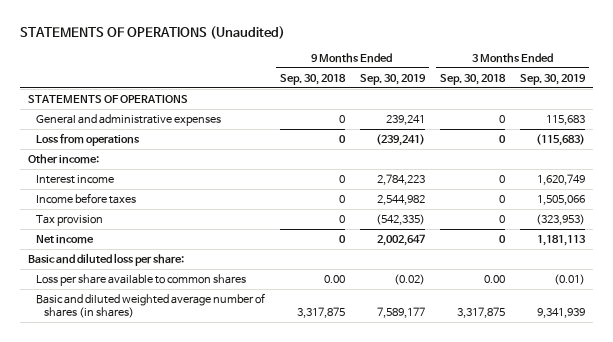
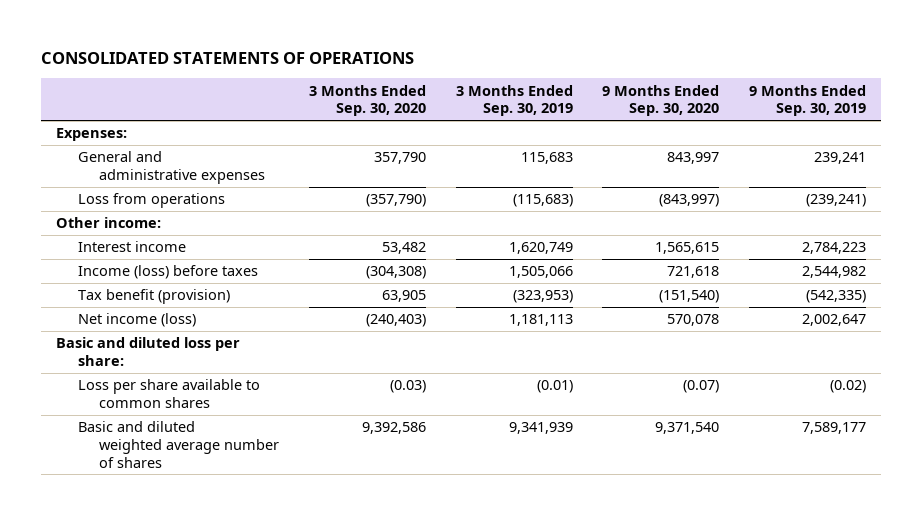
[20,26,286,40] STATEMENTS OF OPERATIONS (Unaudited) -> [41,51,415,64] CONSOLIDATED STATEMENTS OF OPERATIONS
[279,73,346,85] Sep. 30, 2018 -> none
[440,73,507,85] Sep. 30, 2018 -> none
none -> [309,84,427,117] 3 Months Ended Sep. 30, 2020
none -> [602,84,720,117] 9 Months Ended Sep. 30, 2020
[27,94,188,103] STATEMENTS OF OPERATIONS -> none
none -> [55,128,127,142] Expenses:
[35,192,136,204] Income before taxes -> [77,265,258,280] Income (loss) before taxes
[35,214,103,226] Tax provision -> [77,289,230,305] Tax benefit (provision)
[35,234,94,244] Net income -> [77,313,196,328] Net income (loss)
[35,292,265,318] Basic and diluted weighted average number of shares (in shares) -> [77,421,280,468] Basic and diluted weighted average number of shares

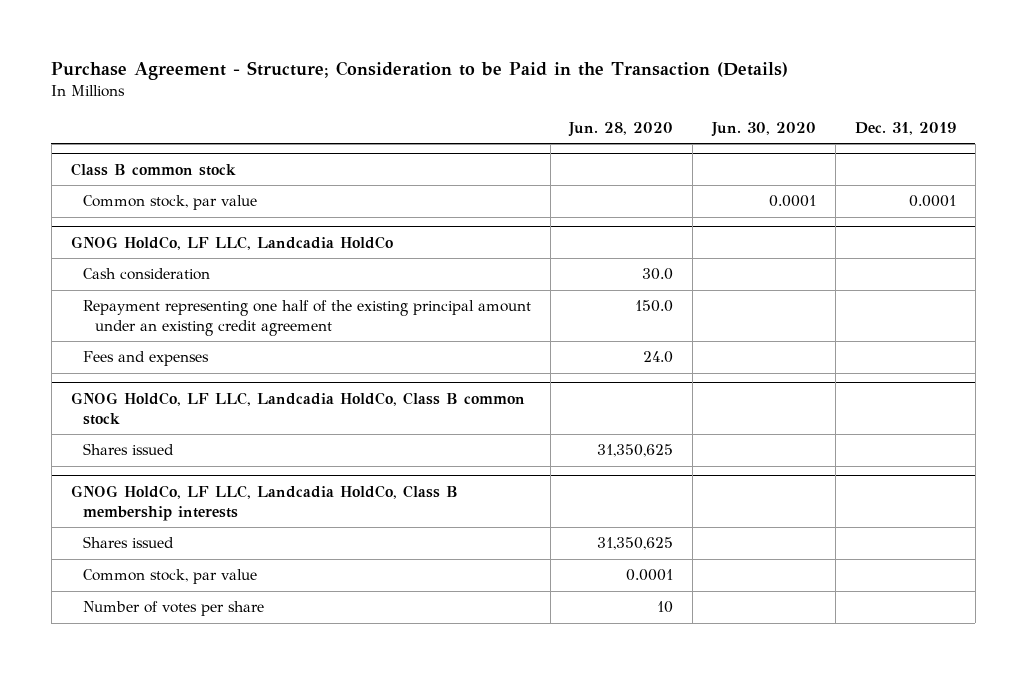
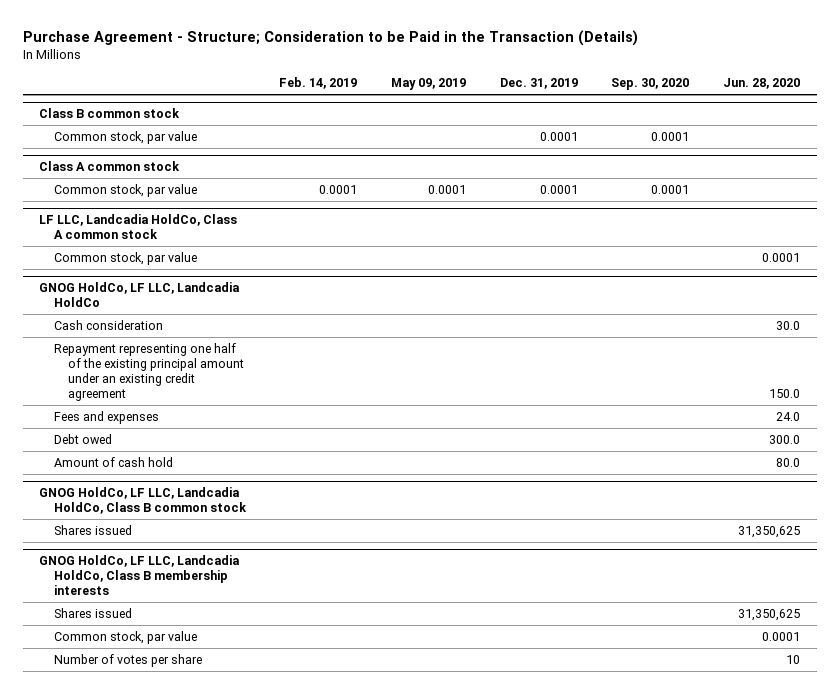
[711,121,817,137] Jun. 30, 2020 -> none
none -> [279,77,358,90] Feb. 14, 2019
none -> [390,78,466,91] May 09, 2019
none -> [611,78,690,91] Sep. 30, 2020
none -> [39,161,181,172] Class A common stock
none -> [53,183,197,197] Common stock, par value
none -> [39,214,238,240] LF LLC, Landcadia HoldCo, Class A common stock
none -> [53,251,197,265] Common stock, par value
none -> [53,433,112,444] Debt owed
none -> [53,456,173,467] Amount of cash hold

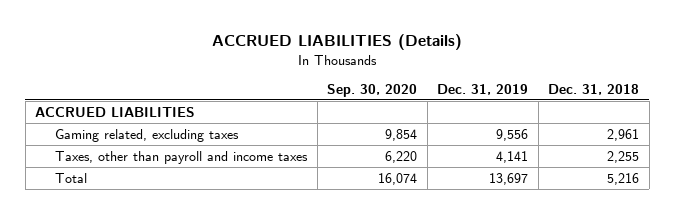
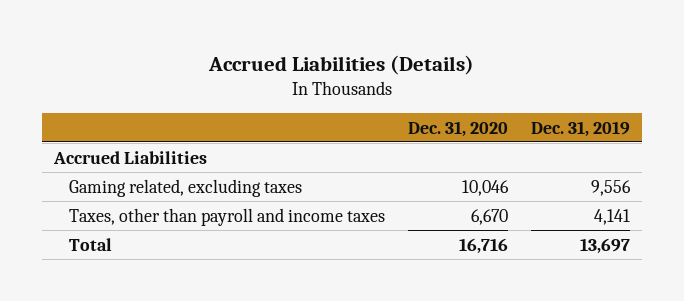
[212,34,463,51] ACCRUED LIABILITIES (Details) -> [208,54,475,75] Accrued Liabilities (Details)
[327,83,418,97] Sep. 30, 2020 -> none
[548,83,640,95] Dec. 31, 2018 -> none
none -> [408,120,509,137] Dec. 31, 2020
[35,106,196,117] ACCRUED LIABILITIES -> [52,150,207,164] Accrued Liabilities

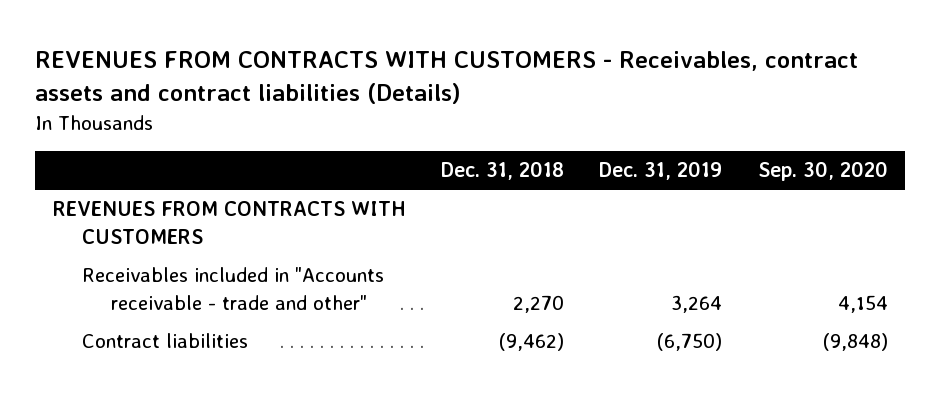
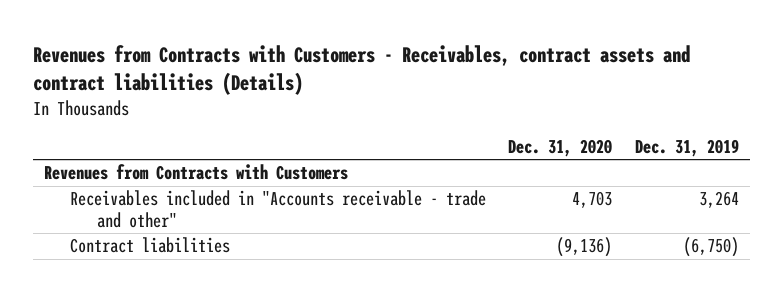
[35,51,859,104] REVENUES FROM CONTRACTS WITH CUSTOMERS - Receivables, contract assets and contract liabilities (Details) -> [32,44,690,96] Revenues from Contracts with Customers - Receivables, contract assets and contract liabilities (Details)
[441,161,565,181] Dec. 31, 2018 -> none
[757,161,888,182] Sep. 30, 2020 -> none
none -> [508,138,613,157] Dec. 31, 2020
[52,201,406,244] REVENUES FROM CONTRACTS WITH CUSTOMERS -> [43,164,348,181] Revenues from Contracts with Customers

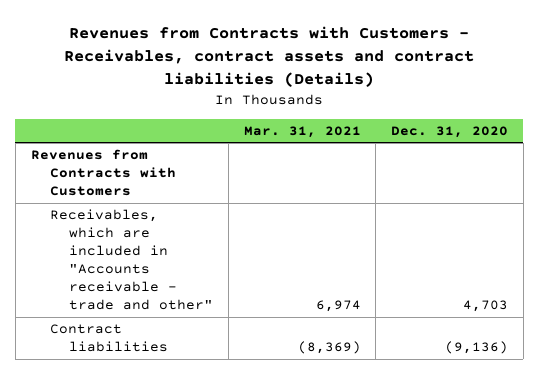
[634,138,739,157] Dec. 31, 2019 -> none
none -> [243,125,361,138] Mar. 31, 2021
[70,190,487,228] Receivables included in "Accounts receivable - trade and other" -> [49,209,214,311] Receivables, which are included in "Accounts receivable - trade and other"

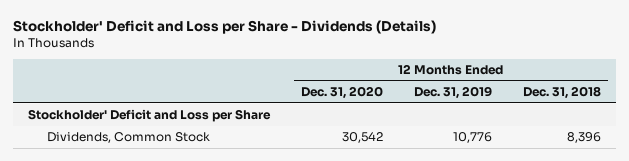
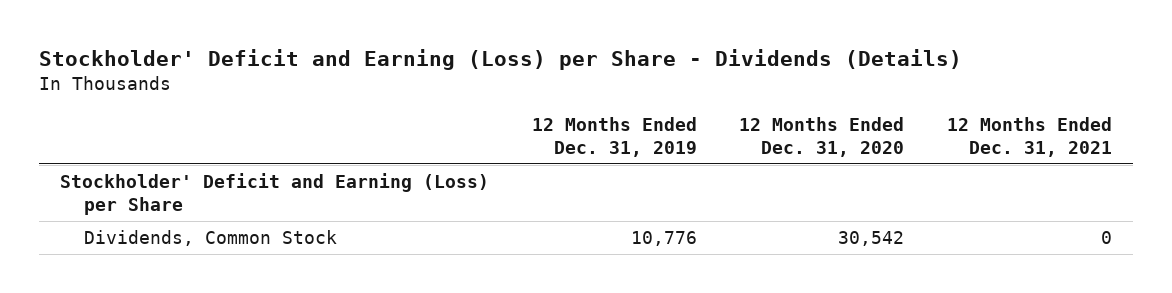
[13,20,437,35] Stockholder' Deficit and Loss per Share - Dividends (Details) -> [38,49,962,71] Stockholder' Deficit and Earning (Loss) per Share - Dividends (Details)
[522,86,601,100] Dec. 31, 2018 -> none
none -> [947,116,1113,157] 12 Months Ended Dec. 31, 2021
[28,109,272,123] Stockholder' Deficit and Loss per Share -> [60,172,490,215] Stockholder' Deficit and Earning (Loss) per Share

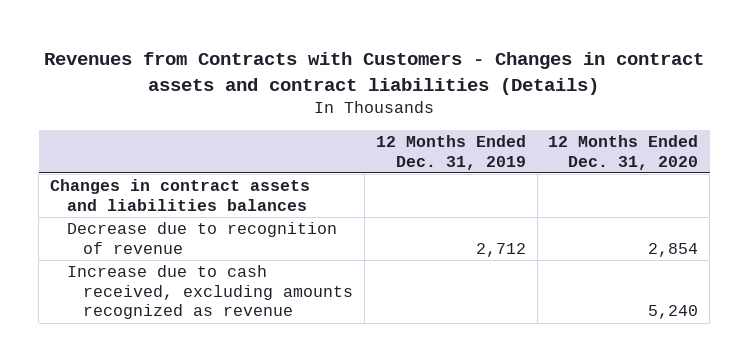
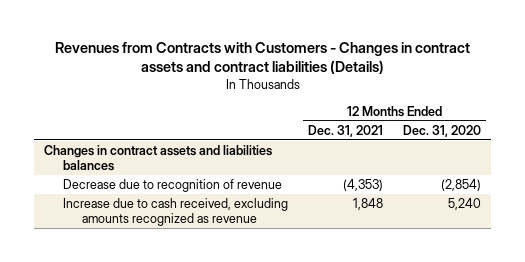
[375,135,526,170] 12 Months Ended Dec. 31, 2019 -> none
none -> [308,124,384,137] Dec. 31, 2021
[648,242,699,257] 2,854 -> [441,179,482,192] (2,854)

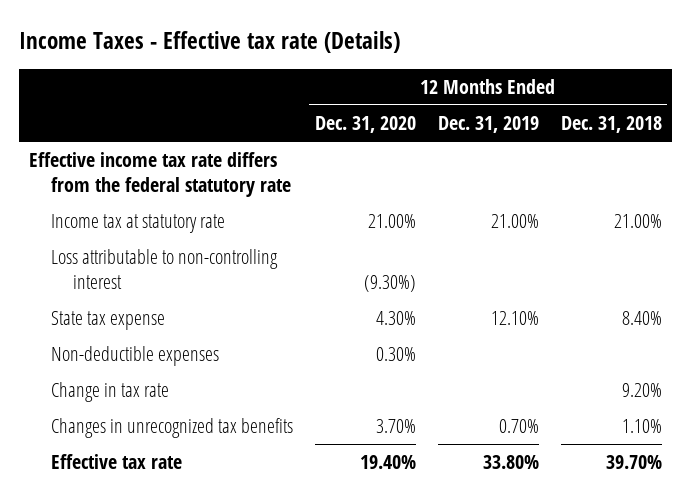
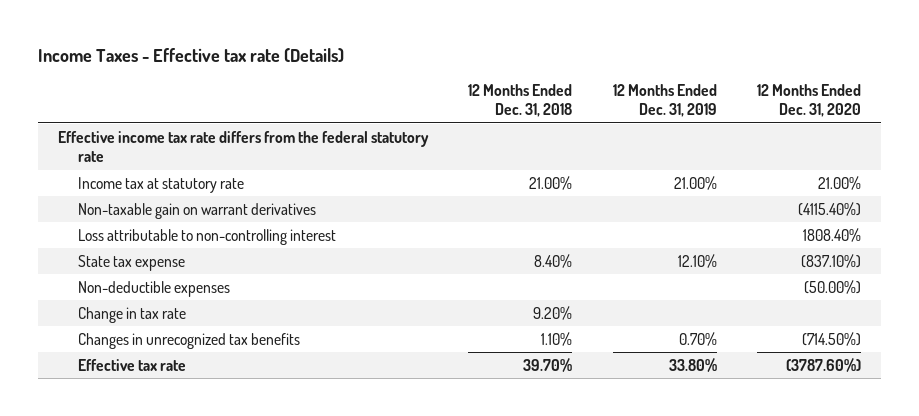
none -> [78,202,317,219] Non-taxable gain on warrant derivatives
[363,274,416,292] (9.30%) -> [803,227,862,242] 1808.40%
[375,311,416,326] 4.30% -> [801,253,862,268] (837.10%)
[375,347,416,362] 0.30% -> [804,279,862,294] (50.00%)
[375,419,416,434] 3.70% -> [802,331,862,346] (714.50%)
[359,455,416,470] 19.40% -> [786,357,862,372] (3787.60%)

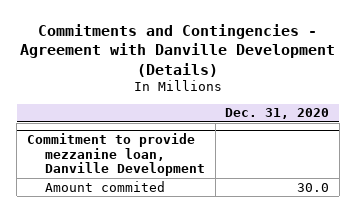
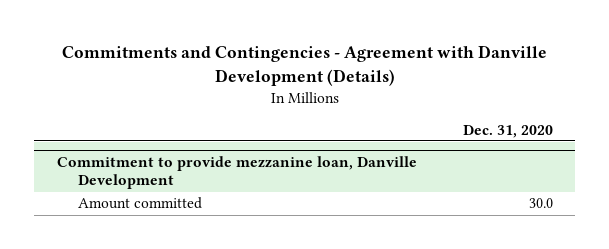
[44,180,165,192] Amount commited -> [78,197,203,210] Amount committed

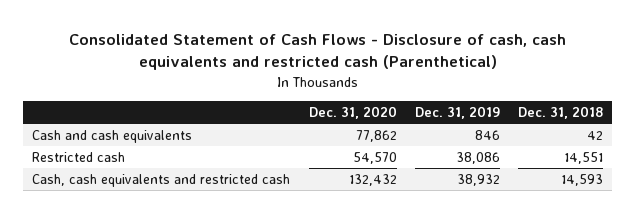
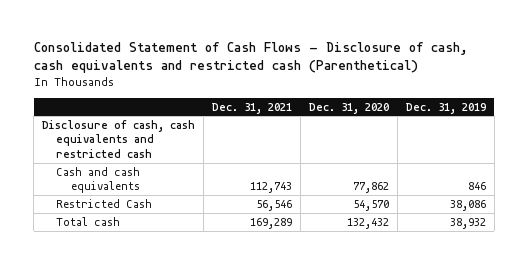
[518,105,604,119] Dec. 31, 2018 -> none
none -> [212,102,293,114] Dec. 31, 2021
none -> [42,119,196,159] Disclosure of cash, cash equivalents and restricted cash
[32,151,126,162] Restricted cash -> [56,198,153,208] Restricted Cash
[32,173,291,187] Cash, cash equivalents and restricted cash -> [56,216,121,226] Total cash

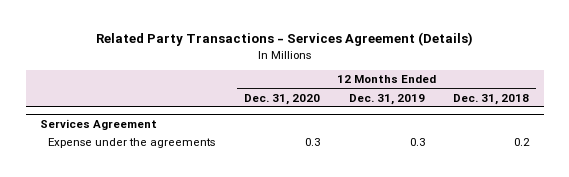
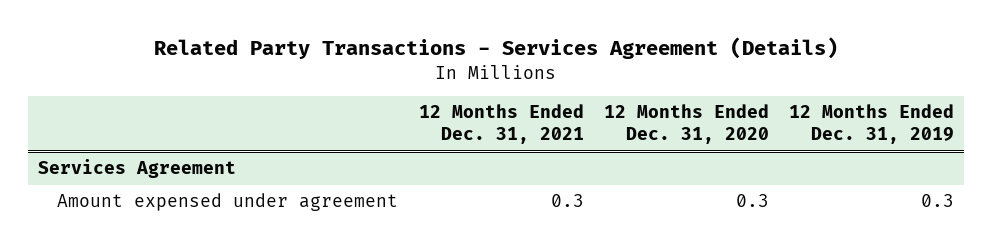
[453,93,530,105] Dec. 31, 2018 -> none
none -> [418,104,584,145] 12 Months Ended Dec. 31, 2021
[48,138,216,149] Expense under the agreements -> [57,193,399,212] Amount expensed under agreement

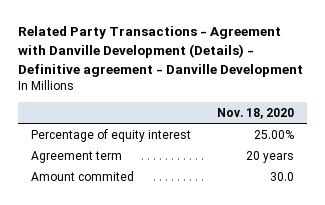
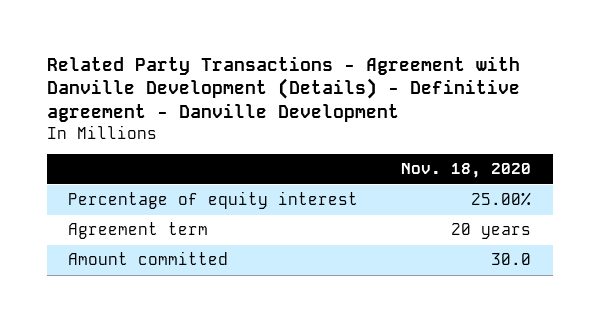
[30,170,134,181] Amount commited -> [68,251,229,266] Amount committed

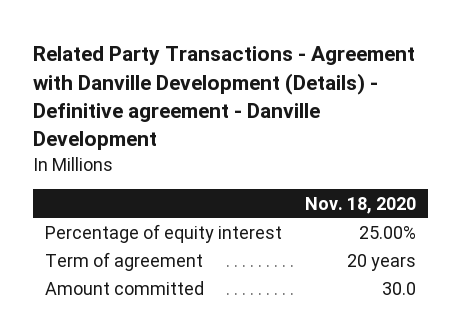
[68,222,209,240] Agreement term -> [44,251,203,271] Term of agreement

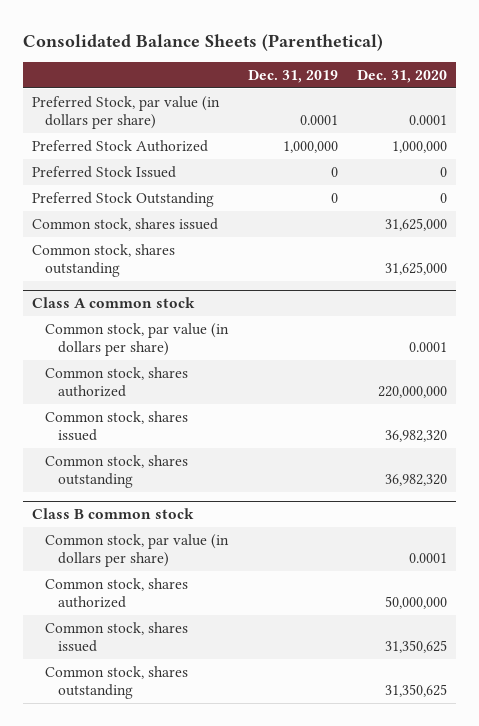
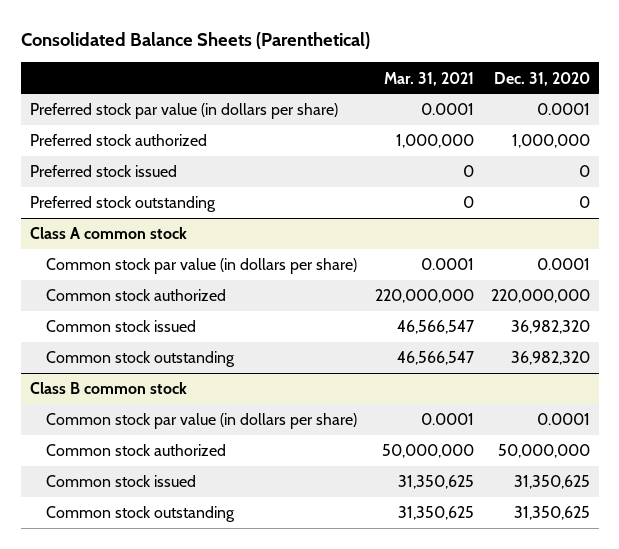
[247,69,338,83] Dec. 31, 2019 -> none
none -> [383,71,474,86] Mar. 31, 2021
[32,217,219,231] Common stock, shares issued -> none
[32,243,176,278] Common stock, shares outstanding -> none
[32,95,221,130] Preferred Stock, par value (in dollars per share) -> [29,103,338,120] Preferred stock par value (in dollars per share)
[32,139,209,152] Preferred Stock Authorized -> [29,134,207,147] Preferred stock authorized
[32,165,177,178] Preferred Stock Issued -> [29,165,177,178] Preferred stock issued
[32,191,215,207] Preferred Stock Outstanding -> [29,196,216,213] Preferred stock outstanding
[45,322,230,357] Common stock, par value (in dollars per share) -> [46,258,358,275] Common stock par value (in dollars per share)
[45,366,189,398] Common stock, shares authorized -> [46,289,227,302] Common stock authorized
[45,410,189,442] Common stock, shares issued -> [46,320,197,333] Common stock issued
[45,454,189,489] Common stock, shares outstanding -> [46,351,236,368] Common stock outstanding
[45,533,230,568] Common stock, par value (in dollars per share) -> [46,413,358,430] Common stock par value (in dollars per share)
[45,577,189,609] Common stock, shares authorized -> [46,444,227,457] Common stock authorized
[45,621,189,653] Common stock, shares issued -> [46,475,197,488] Common stock issued
[45,665,189,700] Common stock, shares outstanding -> [46,506,236,523] Common stock outstanding

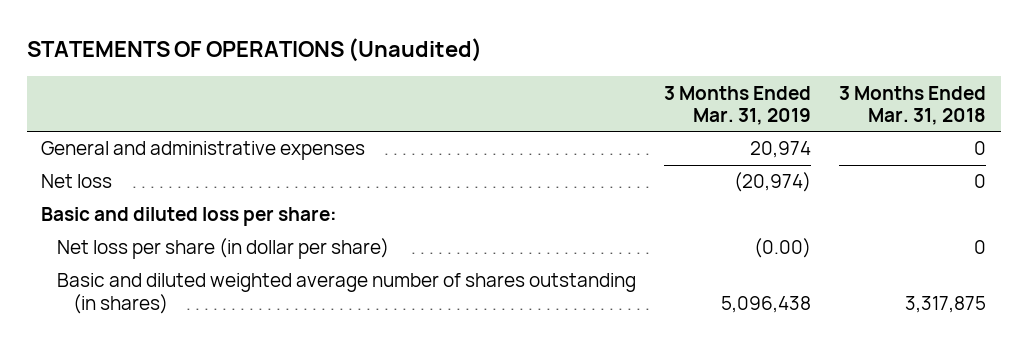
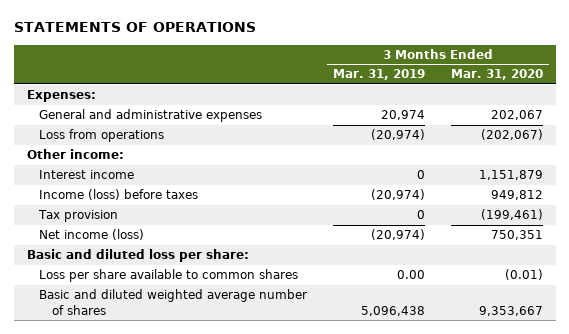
[27,38,483,63] STATEMENTS OF OPERATIONS (Unaudited) -> [13,22,256,33] STATEMENTS OF OPERATIONS
[839,85,987,125] 3 Months Ended Mar. 31, 2018 -> none
none -> [450,69,543,81] Mar. 31, 2020
none -> [26,90,96,103] Expenses:
none -> [39,129,165,143] Loss from operations
none -> [26,149,124,160] Other income:
none -> [39,170,135,180] Interest income
none -> [39,189,199,201] Income (loss) before taxes
none -> [38,210,119,223] Tax provision
[41,174,113,189] Net loss -> [39,229,145,241] Net income (loss)
[57,238,390,260] Net loss per share (in dollar per share) -> [39,269,299,283] Loss per share available to common shares
[754,238,812,259] (0.00) -> [397,270,426,280] 0.00
[57,273,637,314] Basic and diluted weighted average number of shares outstanding (in shares) -> [39,289,308,315] Basic and diluted weighted average number of shares

